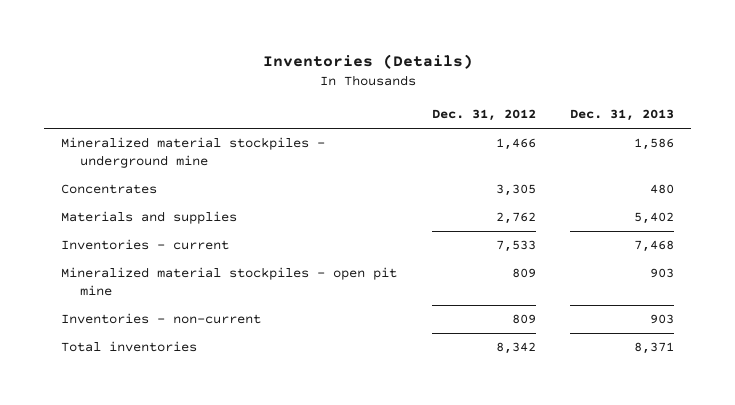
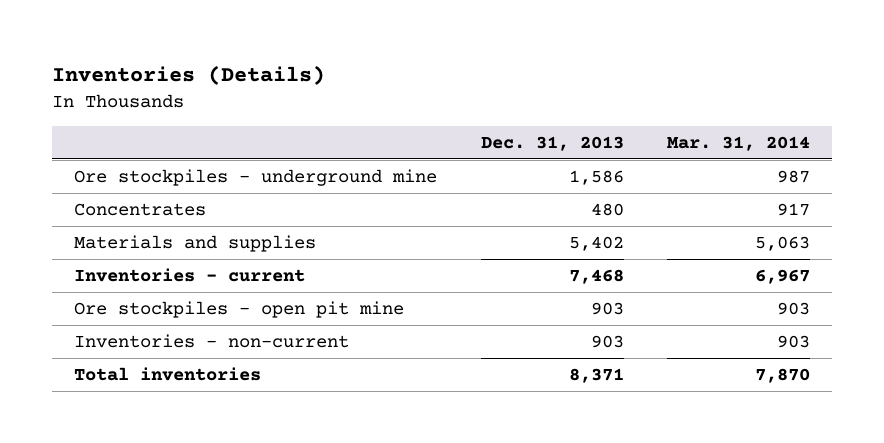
[431,108,536,121] Dec. 31, 2012 -> none
none -> [667,135,811,151] Mar. 31, 2014
[61,137,326,168] Mineralized material stockpiles - underground mine -> [73,168,437,186] Ore stockpiles - underground mine
[61,267,398,296] Mineralized material stockpiles - open pit mine -> [73,300,404,318] Ore stockpiles - open pit mine

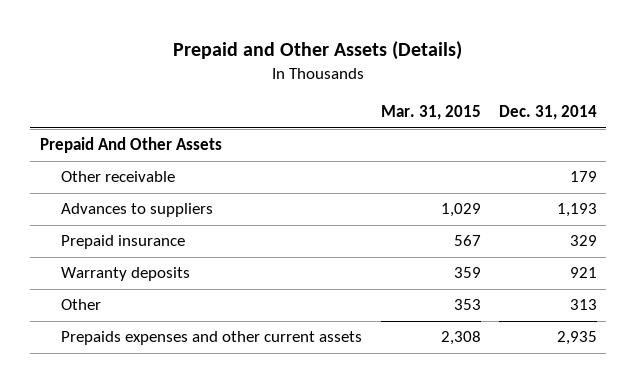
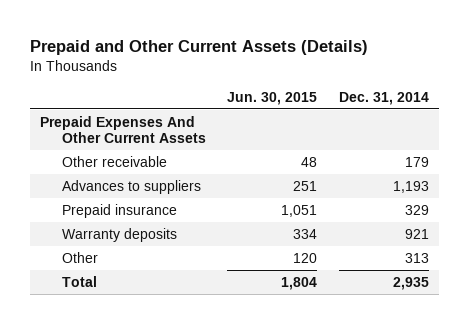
[173,41,463,61] Prepaid and Other Assets (Details) -> [29,39,368,55] Prepaid and Other Current Assets (Details)
[380,105,481,121] Mar. 31, 2015 -> none
none -> [227,91,318,105] Jun. 30, 2015
[39,137,222,154] Prepaid And Other Assets -> [40,115,207,144] Prepaid Expenses And Other Current Assets
[61,331,363,346] Prepaids expenses and other current assets -> [62,275,98,287] Total

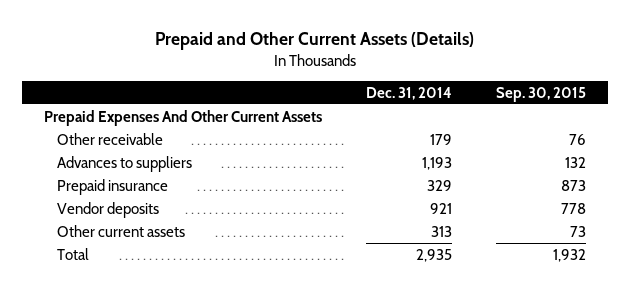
[227,91,318,105] Jun. 30, 2015 -> none
none -> [495,86,586,102] Sep. 30, 2015
[62,227,178,242] Warranty deposits -> [56,201,159,218] Vendor deposits
[62,251,99,263] Other -> [56,224,185,237] Other current assets

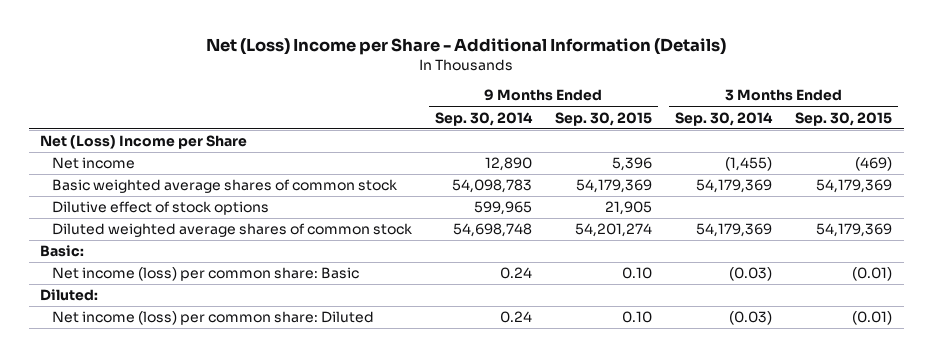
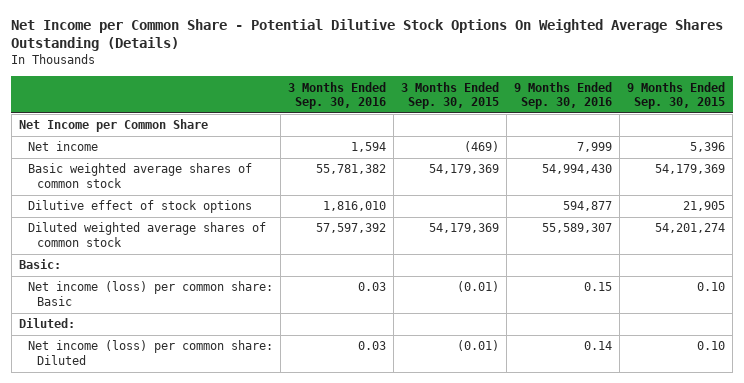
[206,37,727,55] Net (Loss) Income per Share - Additional Information (Details) -> [11,18,724,52] Net Income per Common Share - Potential Dilutive Stock Options On Weighted Average Shares Outstanding (Details)
[434,111,533,126] Sep. 30, 2014 -> none
[675,111,774,126] Sep. 30, 2014 -> none
none -> [287,81,386,110] 3 Months Ended Sep. 30, 2016
none -> [513,81,612,110] 9 Months Ended Sep. 30, 2016
[40,135,248,150] Net (Loss) Income per Share -> [18,119,208,133] Net Income per Common Share

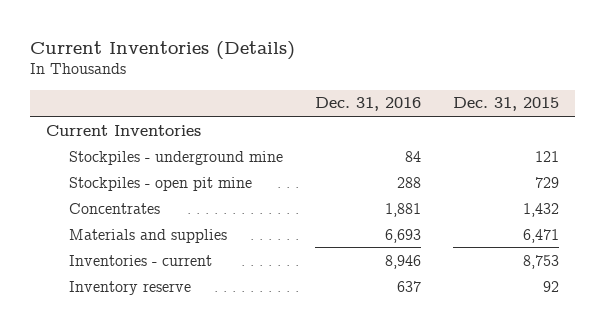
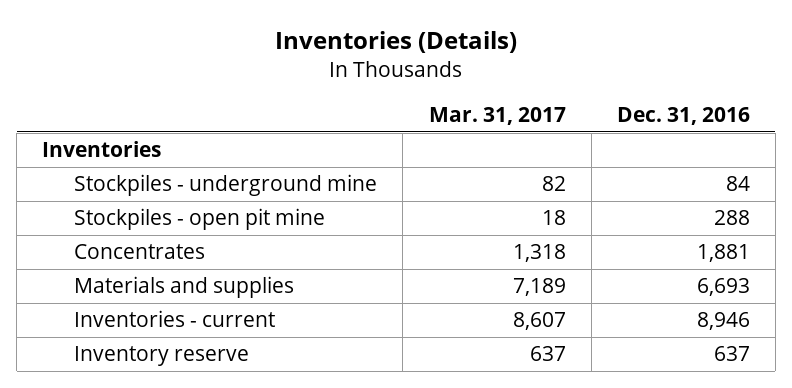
[29,40,295,60] Current Inventories (Details) -> [274,30,517,53] Inventories (Details)
[453,97,560,112] Dec. 31, 2015 -> none
none -> [428,106,566,125] Mar. 31, 2017
[45,124,201,136] Current Inventories -> [42,141,162,158] Inventories

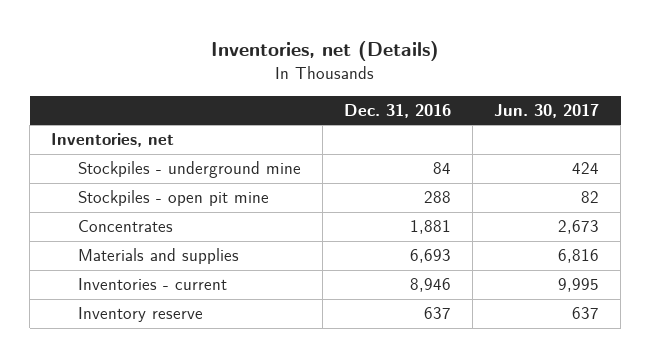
[274,30,517,53] Inventories (Details) -> [211,40,440,61] Inventories, net (Details)
[428,106,566,125] Mar. 31, 2017 -> none
none -> [494,103,600,118] Jun. 30, 2017
[42,141,162,158] Inventories -> [51,133,175,148] Inventories, net

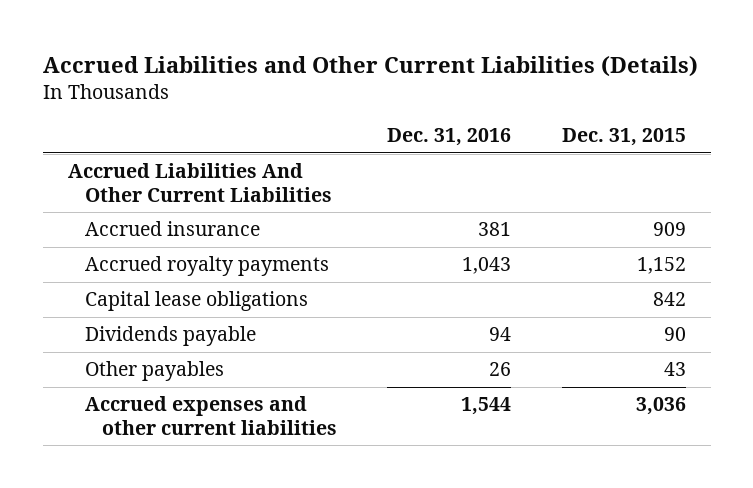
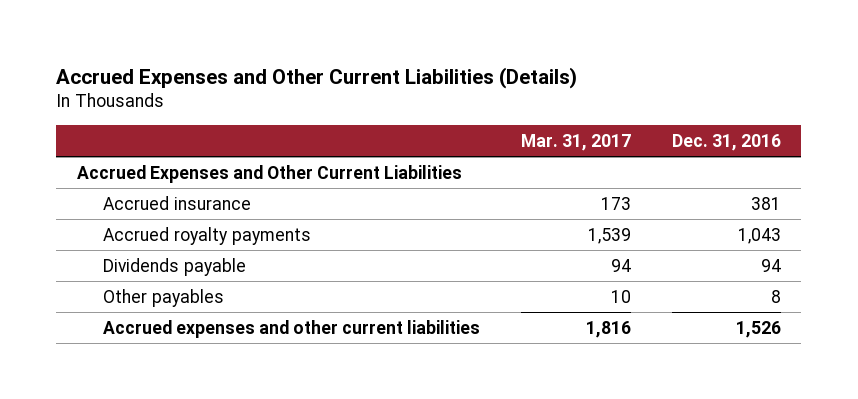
[42,55,698,77] Accrued Liabilities and Other Current Liabilities (Details) -> [56,66,578,89] Accrued Expenses and Other Current Liabilities (Details)
[561,128,686,147] Dec. 31, 2015 -> none
none -> [521,133,632,151] Mar. 31, 2017
[67,163,333,202] Accrued Liabilities And Other Current Liabilities -> [76,164,462,183] Accrued Expenses and Other Current Liabilities
[85,291,309,312] Capital lease obligations -> none
[489,362,512,377] 26 -> [770,289,781,303] 8
[461,397,512,416] 1,544 -> [735,320,781,338] 1,526

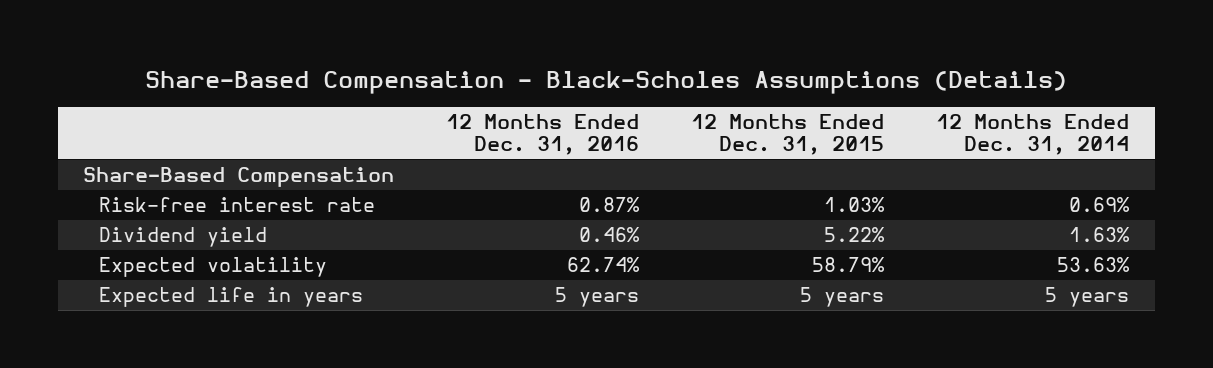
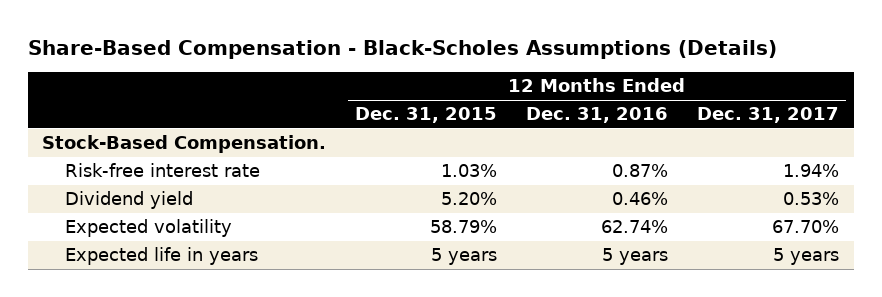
[936,114,1130,156] 12 Months Ended Dec. 31, 2014 -> none
none -> [697,107,840,124] Dec. 31, 2017
[83,167,395,188] Share-Based Compensation -> [42,135,327,154] Stock-Based Compensation.
[824,227,886,243] 5.22% -> [441,192,498,206] 5.20%

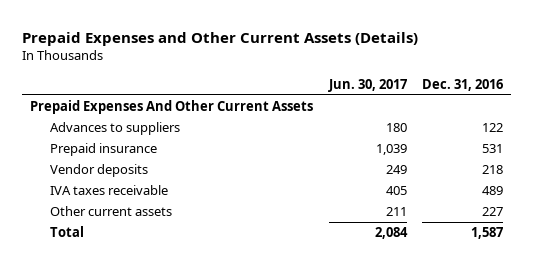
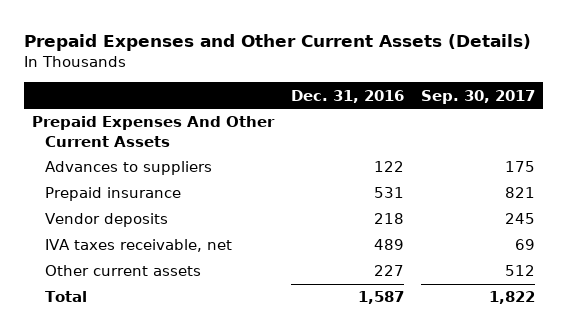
[327,78,407,92] Jun. 30, 2017 -> none
none -> [420,89,535,104] Sep. 30, 2017
[50,185,169,196] IVA taxes receivable -> [44,239,232,253] IVA taxes receivable, net

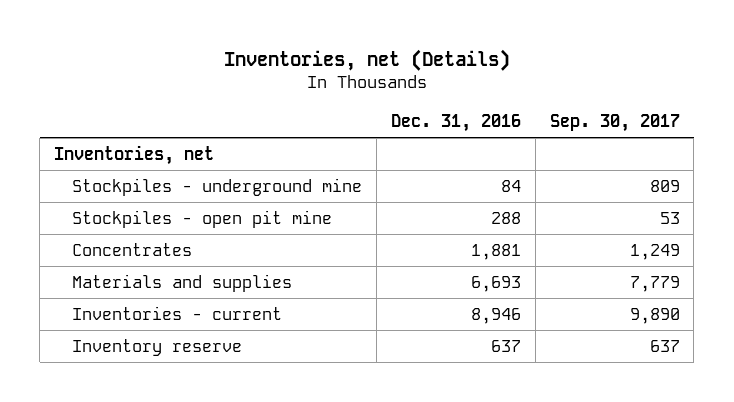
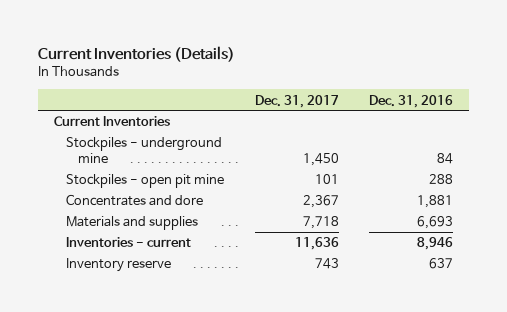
[223,48,510,71] Inventories, net (Details) -> [38,45,236,62] Current Inventories (Details)
[549,114,680,133] Sep. 30, 2017 -> none
none -> [254,94,339,108] Dec. 31, 2017
[54,144,215,165] Inventories, net -> [53,116,170,127] Current Inventories
[72,242,193,256] Concentrates -> [65,194,203,207] Concentrates and dore

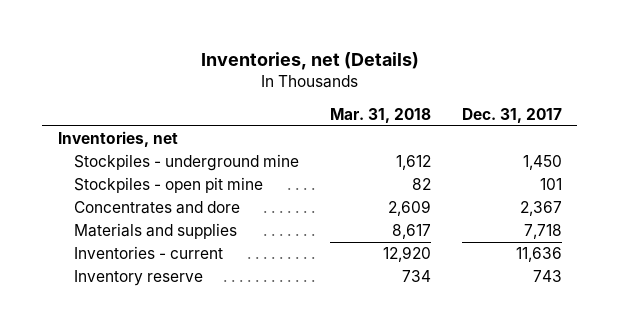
[38,45,236,62] Current Inventories (Details) -> [200,52,419,71] Inventories, net (Details)
[369,94,454,108] Dec. 31, 2016 -> none
none -> [330,107,432,123] Mar. 31, 2018
[53,116,170,127] Current Inventories -> [57,131,178,148] Inventories, net

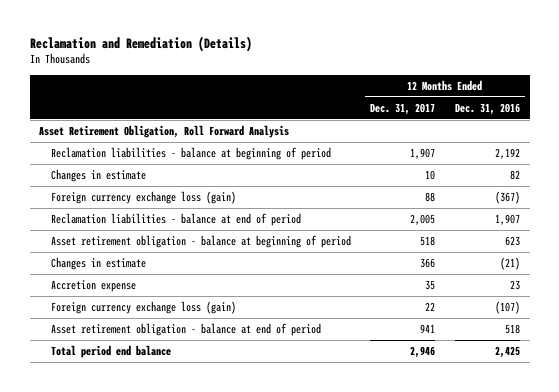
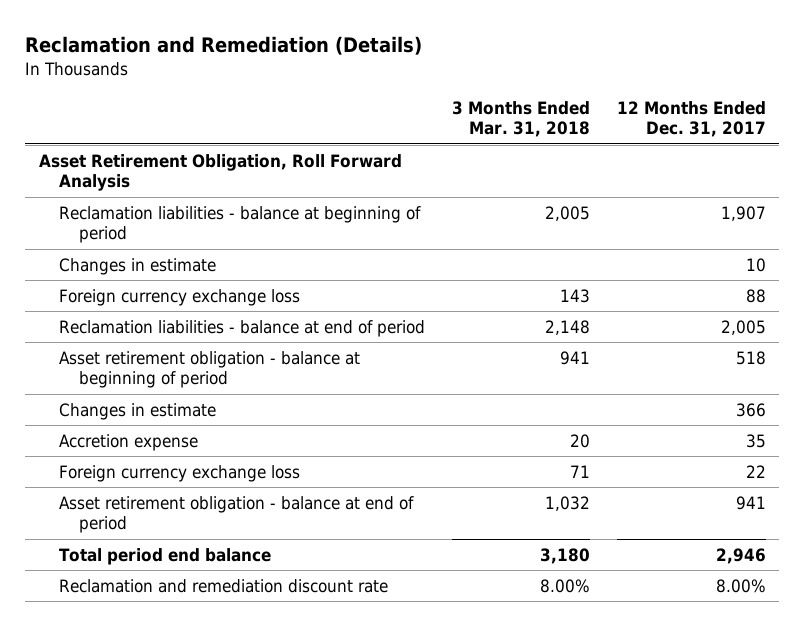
[454,102,520,115] Dec. 31, 2016 -> none
none -> [451,101,590,138] 3 Months Ended Mar. 31, 2018
[50,191,236,205] Foreign currency exchange loss (gain) -> [58,288,300,306] Foreign currency exchange loss
[50,301,236,315] Foreign currency exchange loss (gain) -> [58,464,300,482] Foreign currency exchange loss
none -> [58,578,388,593] Reclamation and remediation discount rate

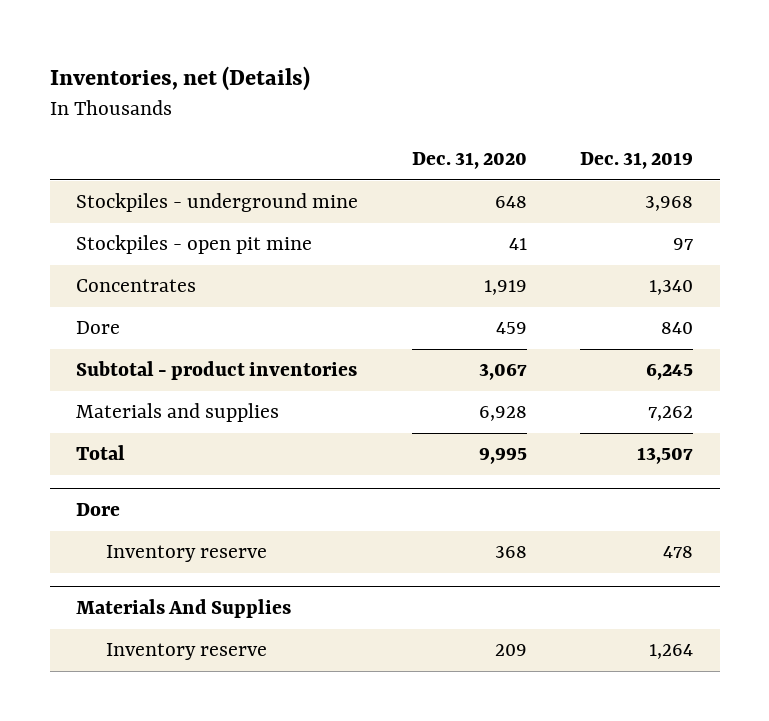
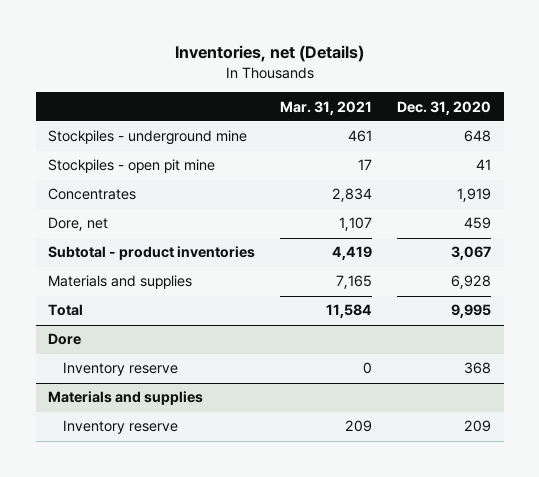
[580,152,694,170] Dec. 31, 2019 -> none
none -> [280,100,373,115] Mar. 31, 2021
[76,321,121,335] Dore -> [48,217,109,232] Dore, net
[76,599,292,619] Materials And Supplies -> [48,391,204,406] Materials and supplies

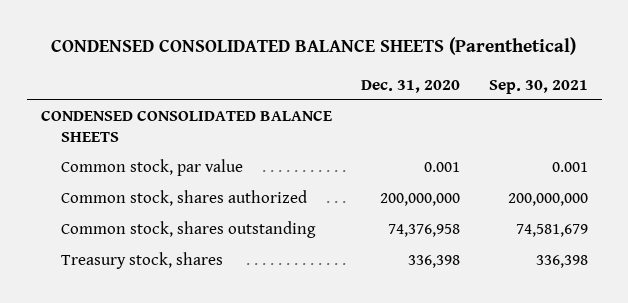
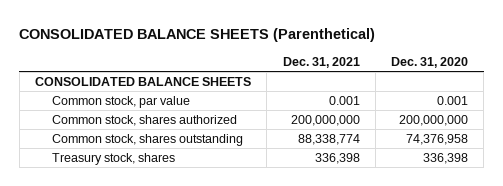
[51,37,577,56] CONDENSED CONSOLIDATED BALANCE SHEETS (Parenthetical) -> [19,27,376,42] CONSOLIDATED BALANCE SHEETS (Parenthetical)
[488,79,588,94] Sep. 30, 2021 -> none
none -> [282,56,360,68] Dec. 31, 2021
[40,110,332,142] CONDENSED CONSOLIDATED BALANCE SHEETS -> [35,77,252,87] CONSOLIDATED BALANCE SHEETS

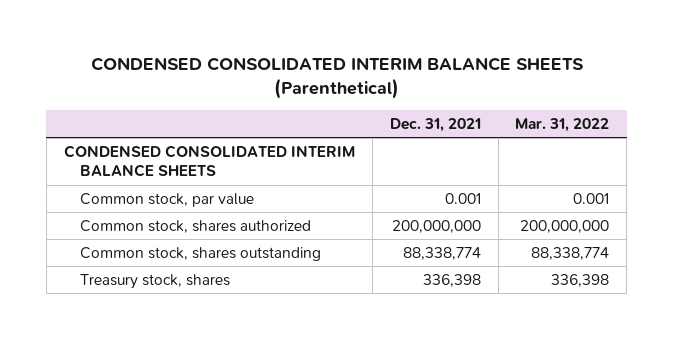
[19,27,376,42] CONSOLIDATED BALANCE SHEETS (Parenthetical) -> [90,57,584,100] CONDENSED CONSOLIDATED INTERIM BALANCE SHEETS (Parenthetical)
[391,56,469,68] Dec. 31, 2020 -> none
none -> [515,117,610,132] Mar. 31, 2022
[35,77,252,87] CONSOLIDATED BALANCE SHEETS -> [63,144,355,178] CONDENSED CONSOLIDATED INTERIM BALANCE SHEETS

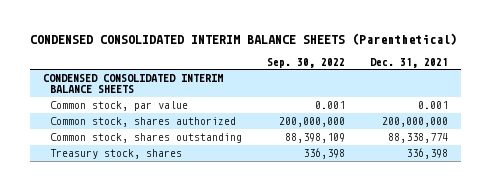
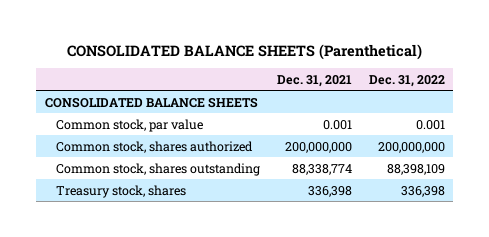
[30,33,458,46] CONDENSED CONSOLIDATED INTERIM BALANCE SHEETS (Parenthetical) -> [66,43,422,60] CONSOLIDATED BALANCE SHEETS (Parenthetical)
[267,57,346,68] Sep. 30, 2022 -> none
none -> [368,74,445,87] Dec. 31, 2022
[43,74,224,93] CONDENSED CONSOLIDATED INTERIM BALANCE SHEETS -> [44,96,258,108] CONSOLIDATED BALANCE SHEETS

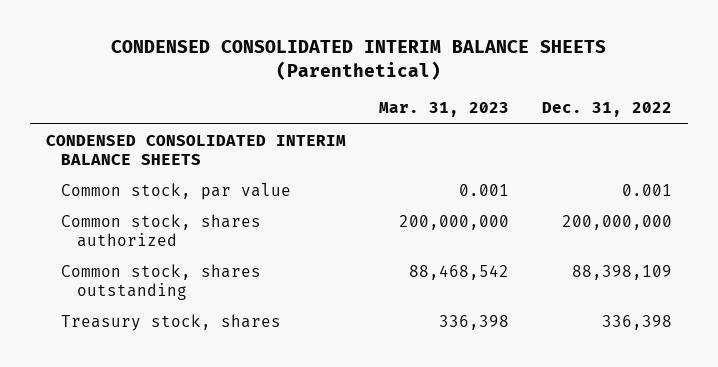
[66,43,422,60] CONSOLIDATED BALANCE SHEETS (Parenthetical) -> [110,40,606,81] CONDENSED CONSOLIDATED INTERIM BALANCE SHEETS (Parenthetical)
[276,74,352,87] Dec. 31, 2021 -> none
none -> [378,102,509,118] Mar. 31, 2023
[44,96,258,108] CONSOLIDATED BALANCE SHEETS -> [46,134,347,165] CONDENSED CONSOLIDATED INTERIM BALANCE SHEETS

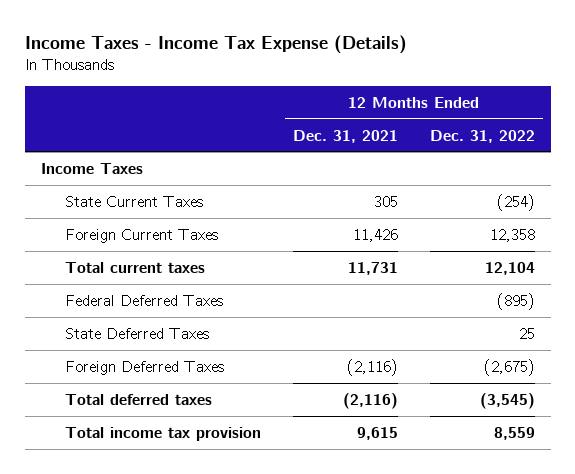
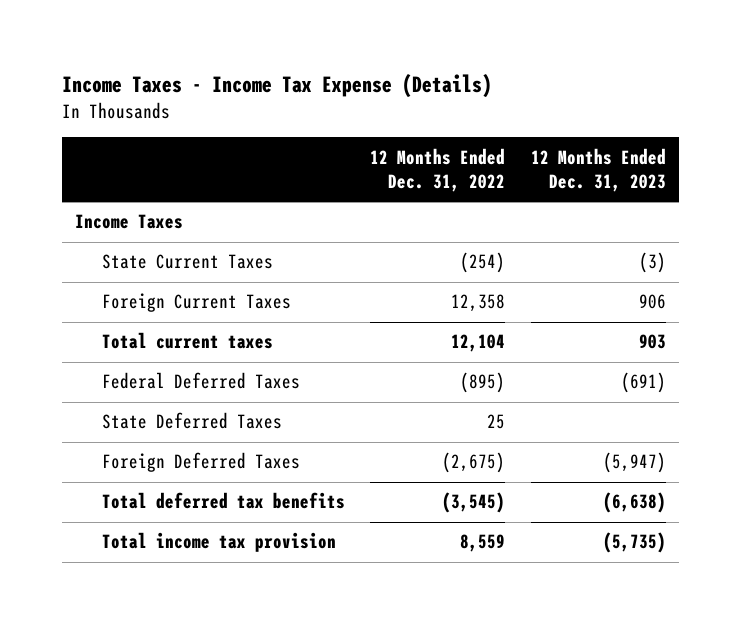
[292,129,398,143] Dec. 31, 2021 -> none
none -> [531,147,667,193] 12 Months Ended Dec. 31, 2023
[64,393,212,405] Total deferred taxes -> [101,492,345,510] Total deferred tax benefits

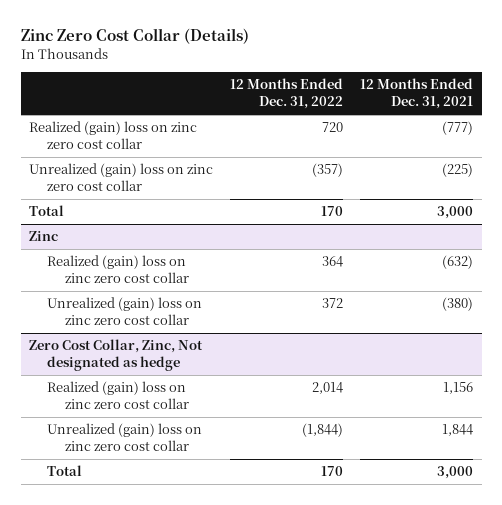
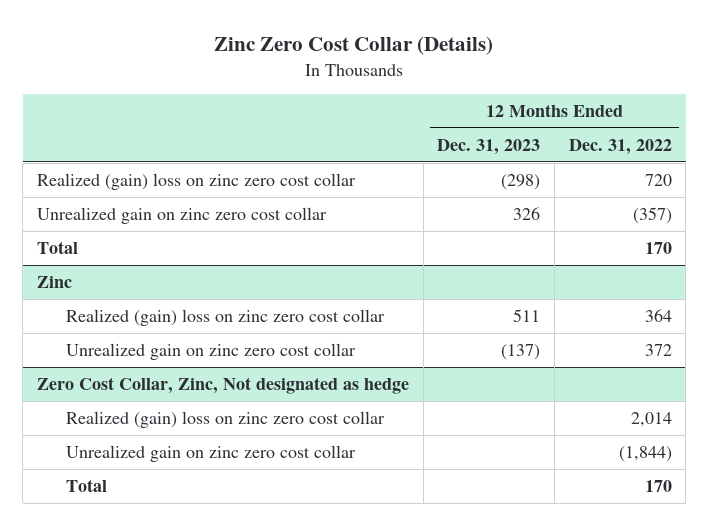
[360,78,474,110] 12 Months Ended Dec. 31, 2021 -> none
none -> [437,138,541,155] Dec. 31, 2023
[29,163,214,192] Unrealized (gain) loss on zinc zero cost collar -> [37,206,328,224] Unrealized gain on zinc zero cost collar
[47,297,203,326] Unrealized (gain) loss on zinc zero cost collar -> [65,342,356,360] Unrealized gain on zinc zero cost collar
[47,423,203,452] Unrealized (gain) loss on zinc zero cost collar -> [65,444,356,462] Unrealized gain on zinc zero cost collar

